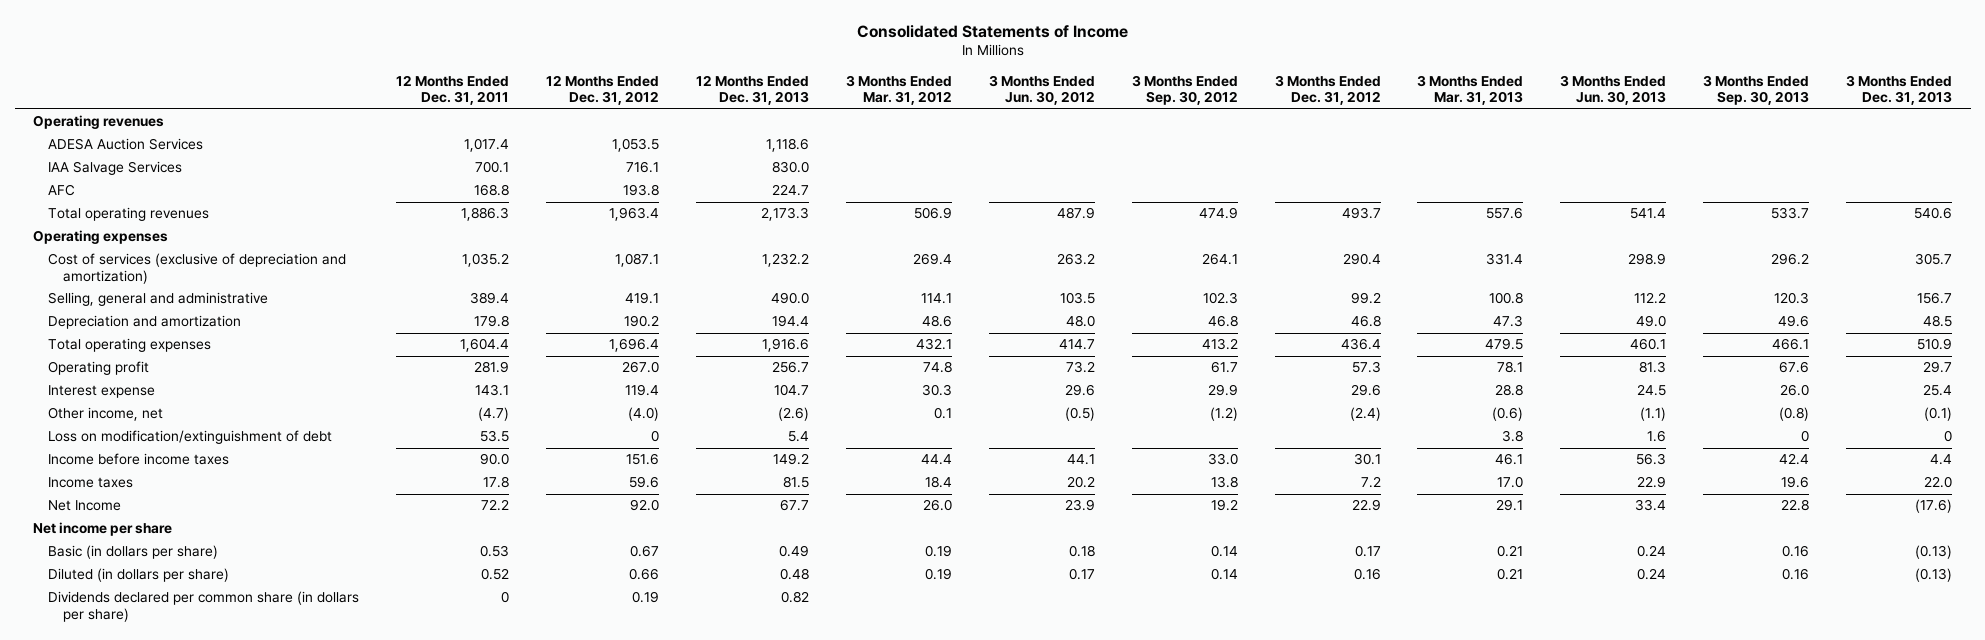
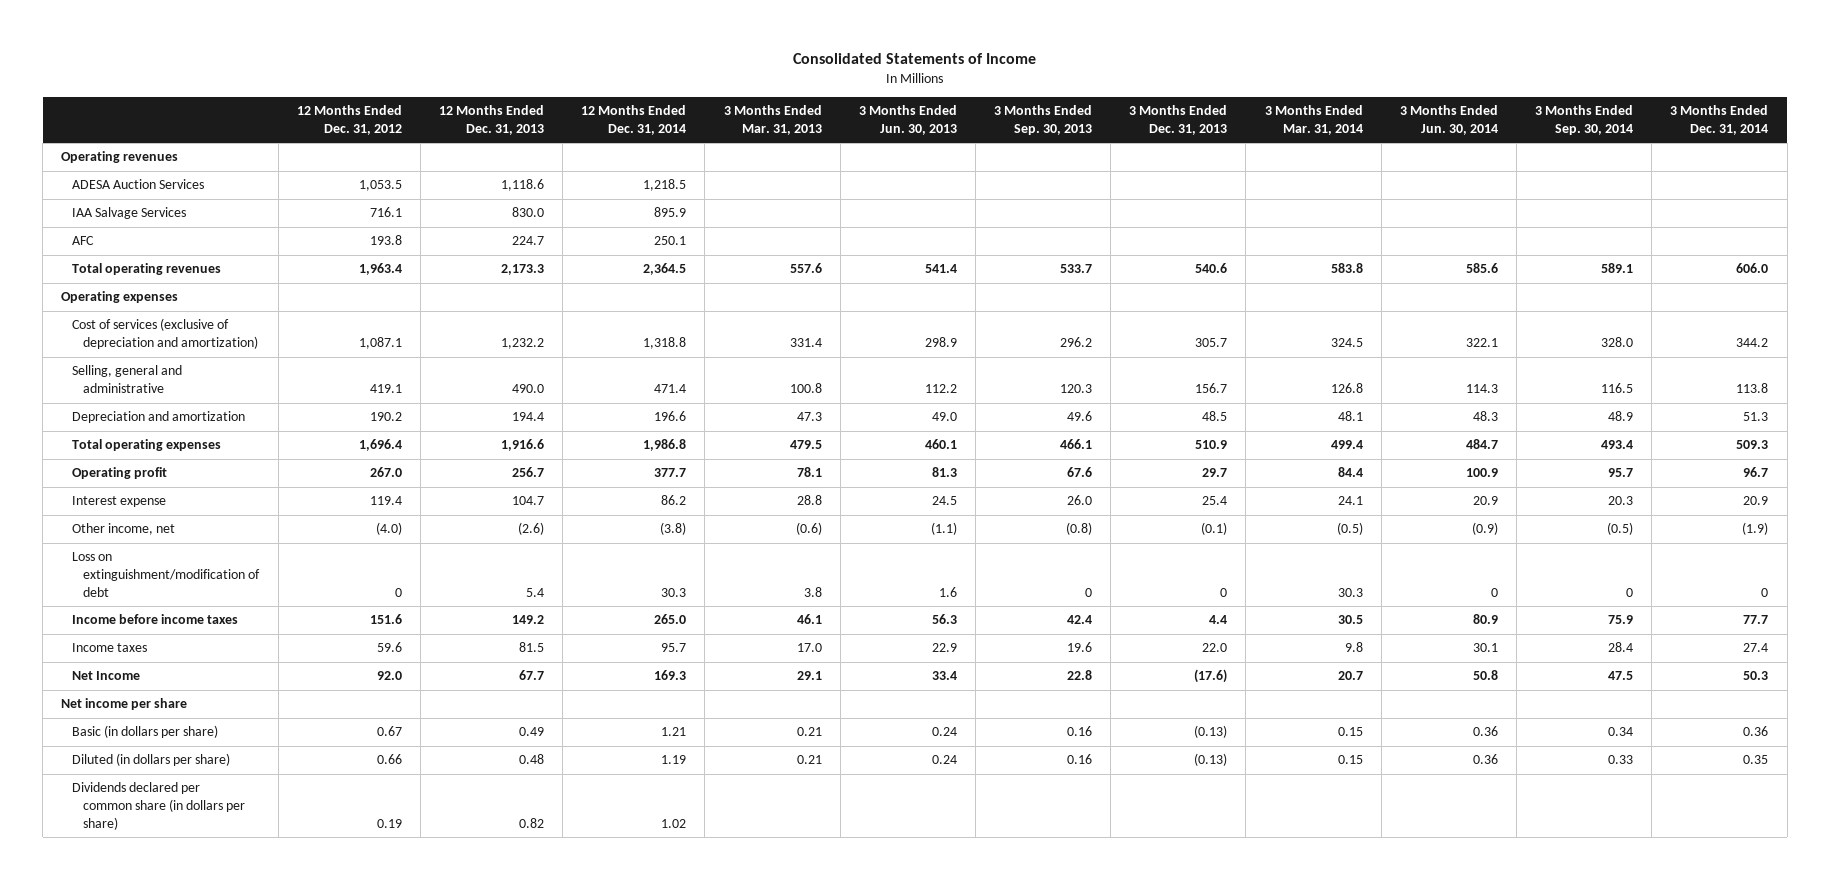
[396,74,510,106] 12 Months Ended Dec. 31, 2011 -> none
[845,74,952,106] 3 Months Ended Mar. 31, 2012 -> none
[988,74,1095,106] 3 Months Ended Jun. 30, 2012 -> none
[1131,74,1238,106] 3 Months Ended Sep. 30, 2012 -> none
[1274,74,1381,106] 3 Months Ended Dec. 31, 2012 -> none
none -> [581,105,687,135] 12 Months Ended Dec. 31, 2014
none -> [1264,105,1363,135] 3 Months Ended Mar. 31, 2014
none -> [1399,105,1498,135] 3 Months Ended Jun. 30, 2014
none -> [1535,105,1634,135] 3 Months Ended Sep. 30, 2014
none -> [1670,105,1769,135] 3 Months Ended Dec. 31, 2014
[48,430,333,445] Loss on modification/extinguishment of debt -> [72,552,261,597] Loss on extinguishment/modification of debt

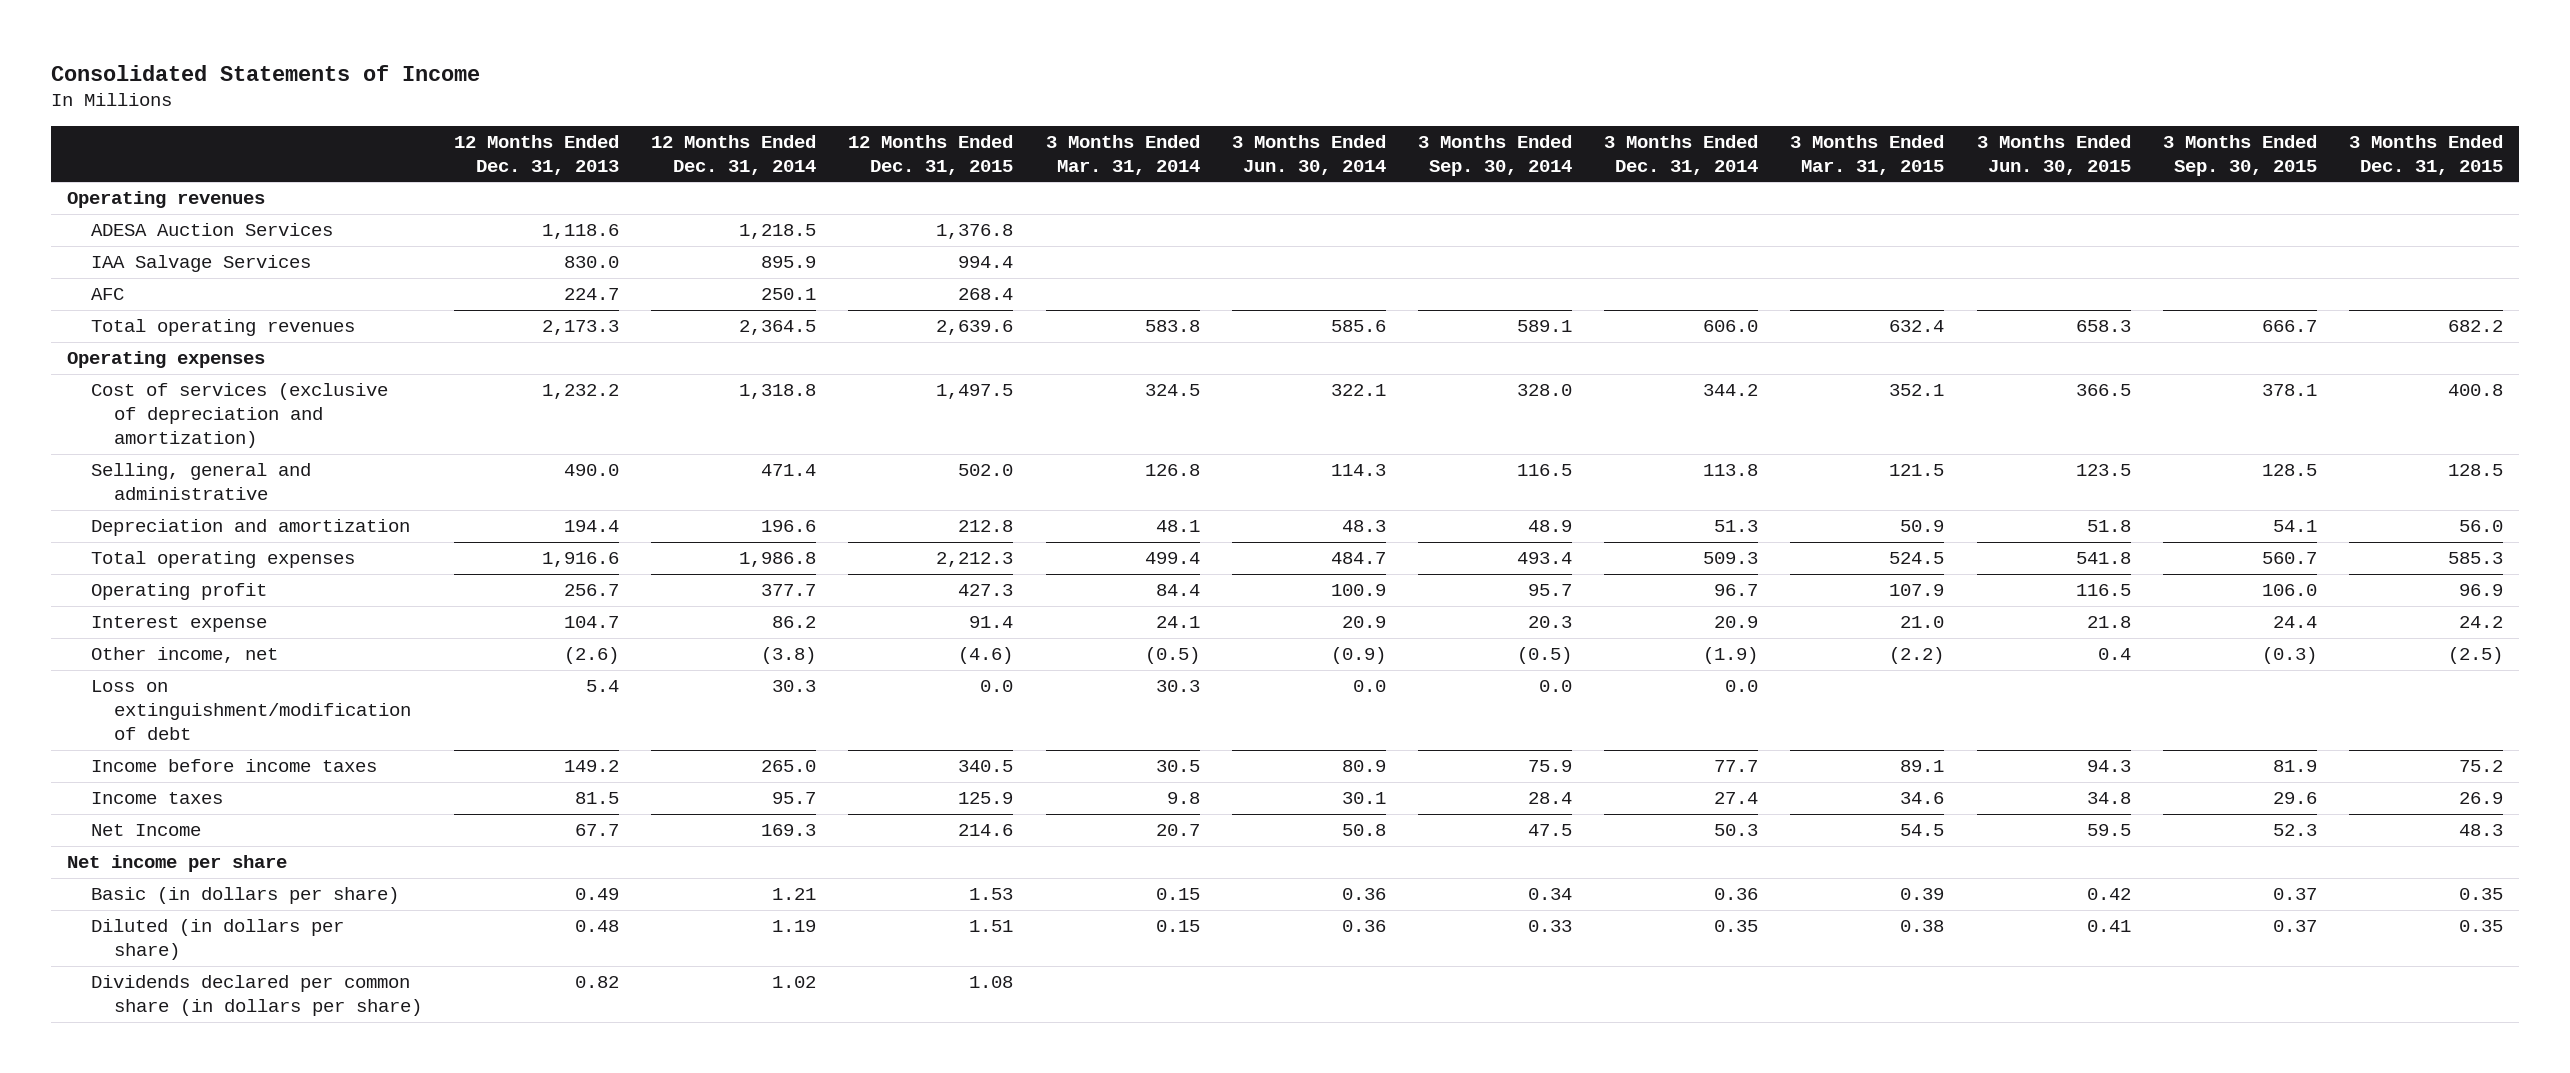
[296,105,402,135] 12 Months Ended Dec. 31, 2012 -> none
[723,105,822,135] 3 Months Ended Mar. 31, 2013 -> none
[858,105,957,135] 3 Months Ended Jun. 30, 2013 -> none
[994,105,1093,135] 3 Months Ended Sep. 30, 2013 -> none
[1129,105,1228,135] 3 Months Ended Dec. 31, 2013 -> none
none -> [848,134,1014,175] 12 Months Ended Dec. 31, 2015
none -> [1790,134,1945,175] 3 Months Ended Mar. 31, 2015
none -> [1976,134,2131,175] 3 Months Ended Jun. 30, 2015
none -> [2162,134,2317,176] 3 Months Ended Sep. 30, 2015
none -> [2349,134,2504,175] 3 Months Ended Dec. 31, 2015
[1490,587,1498,597] 0 -> [1352,680,1386,693] 0.0
[1626,587,1634,597] 0 -> [1538,680,1572,693] 0.0
[1761,587,1769,597] 0 -> [1725,680,1759,693] 0.0

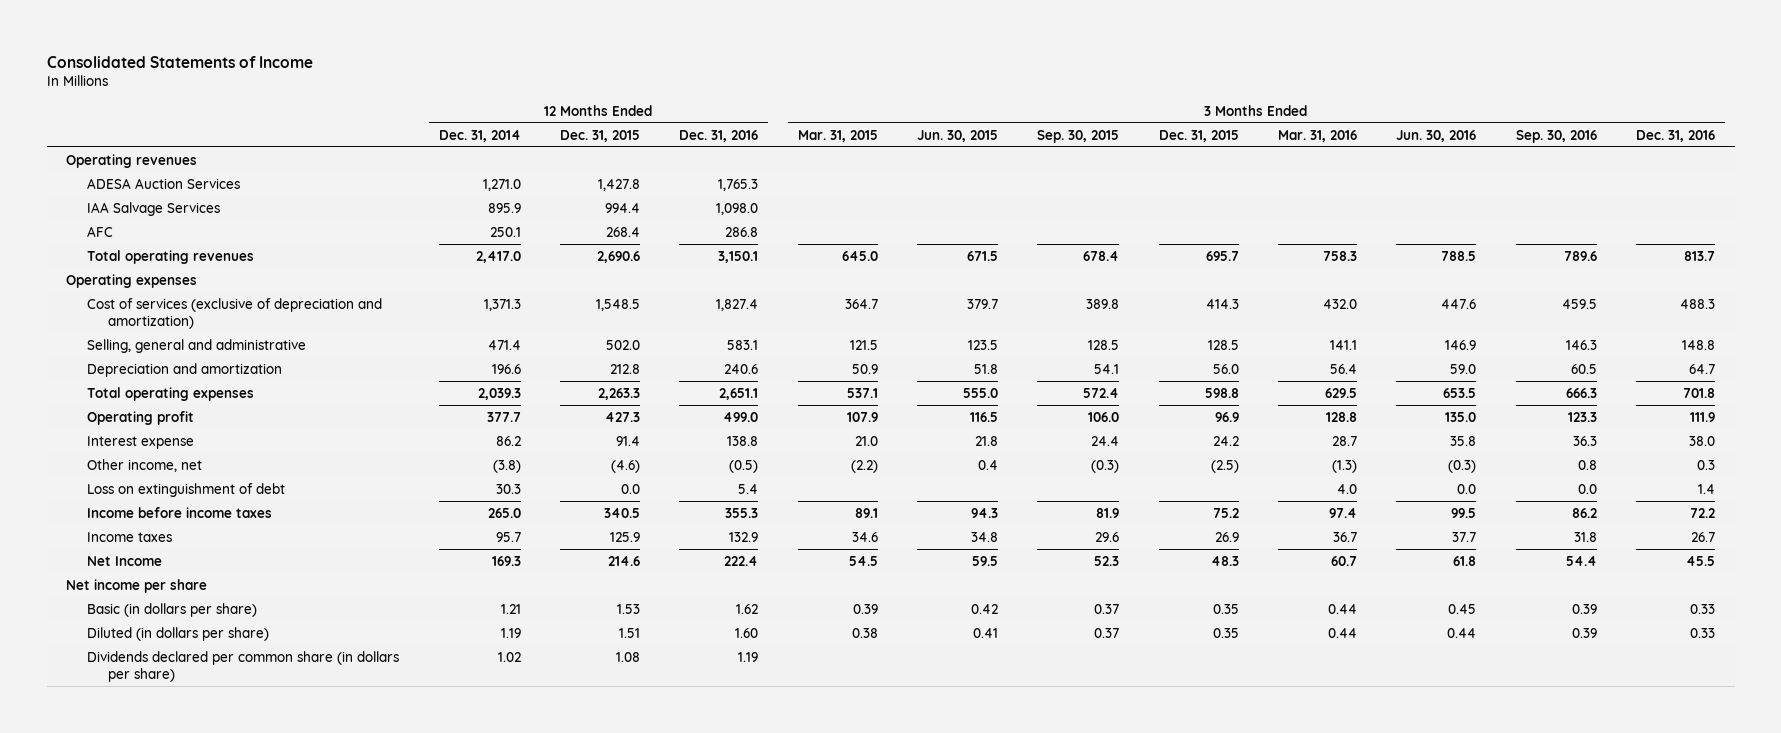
[453,134,619,175] 12 Months Ended Dec. 31, 2013 -> none
[1045,134,1200,175] 3 Months Ended Mar. 31, 2014 -> none
[1231,134,1386,175] 3 Months Ended Jun. 30, 2014 -> none
[1417,134,1572,176] 3 Months Ended Sep. 30, 2014 -> none
[1604,134,1759,175] 3 Months Ended Dec. 31, 2014 -> none
none -> [679,129,759,142] Dec. 31, 2016
none -> [1277,129,1357,142] Mar. 31, 2016
none -> [1396,129,1477,142] Jun. 30, 2016
none -> [1515,129,1597,143] Sep. 30, 2016
none -> [1635,129,1715,142] Dec. 31, 2016
[739,224,817,240] 1,218.5 -> [482,178,521,191] 1,271.0
[936,224,1014,240] 1,376.8 -> [597,178,640,191] 1,427.8
[739,320,817,336] 2,364.5 -> [475,250,521,263] 2,417.0
[936,320,1014,336] 2,639.6 -> [596,250,640,263] 2,690.6
[1889,320,1945,333] 632.4 -> [841,250,878,261] 645.0
[2075,320,2131,333] 658.3 -> [966,250,998,261] 671.5
[2261,320,2317,333] 666.7 -> [1083,250,1120,261] 678.4
[2448,320,2504,333] 682.2 -> [1205,250,1239,261] 695.7
[739,384,817,400] 1,318.8 -> [483,298,521,311] 1,371.3
[936,384,1014,400] 1,497.5 -> [595,298,640,311] 1,548.5
[1889,384,1945,397] 352.1 -> [844,298,878,309] 364.7
[2075,384,2131,397] 366.5 -> [966,298,998,309] 379.7
[2261,384,2317,397] 378.1 -> [1086,298,1120,309] 389.8
[2448,384,2504,397] 400.8 -> [1205,298,1239,309] 414.3
[739,552,817,568] 1,986.8 -> [477,387,521,400] 2,039.3
[936,552,1014,568] 2,212.3 -> [597,387,640,400] 2,263.3
[1889,552,1945,565] 524.5 -> [846,387,878,398] 537.1
[2075,552,2131,565] 541.8 -> [962,387,998,398] 555.0
[2261,552,2317,565] 560.7 -> [1083,387,1120,398] 572.4
[2448,552,2504,565] 585.3 -> [1204,387,1239,398] 598.8
[90,680,411,741] Loss on extinguishment/modification of debt -> [87,482,286,497] Loss on extinguishment of debt

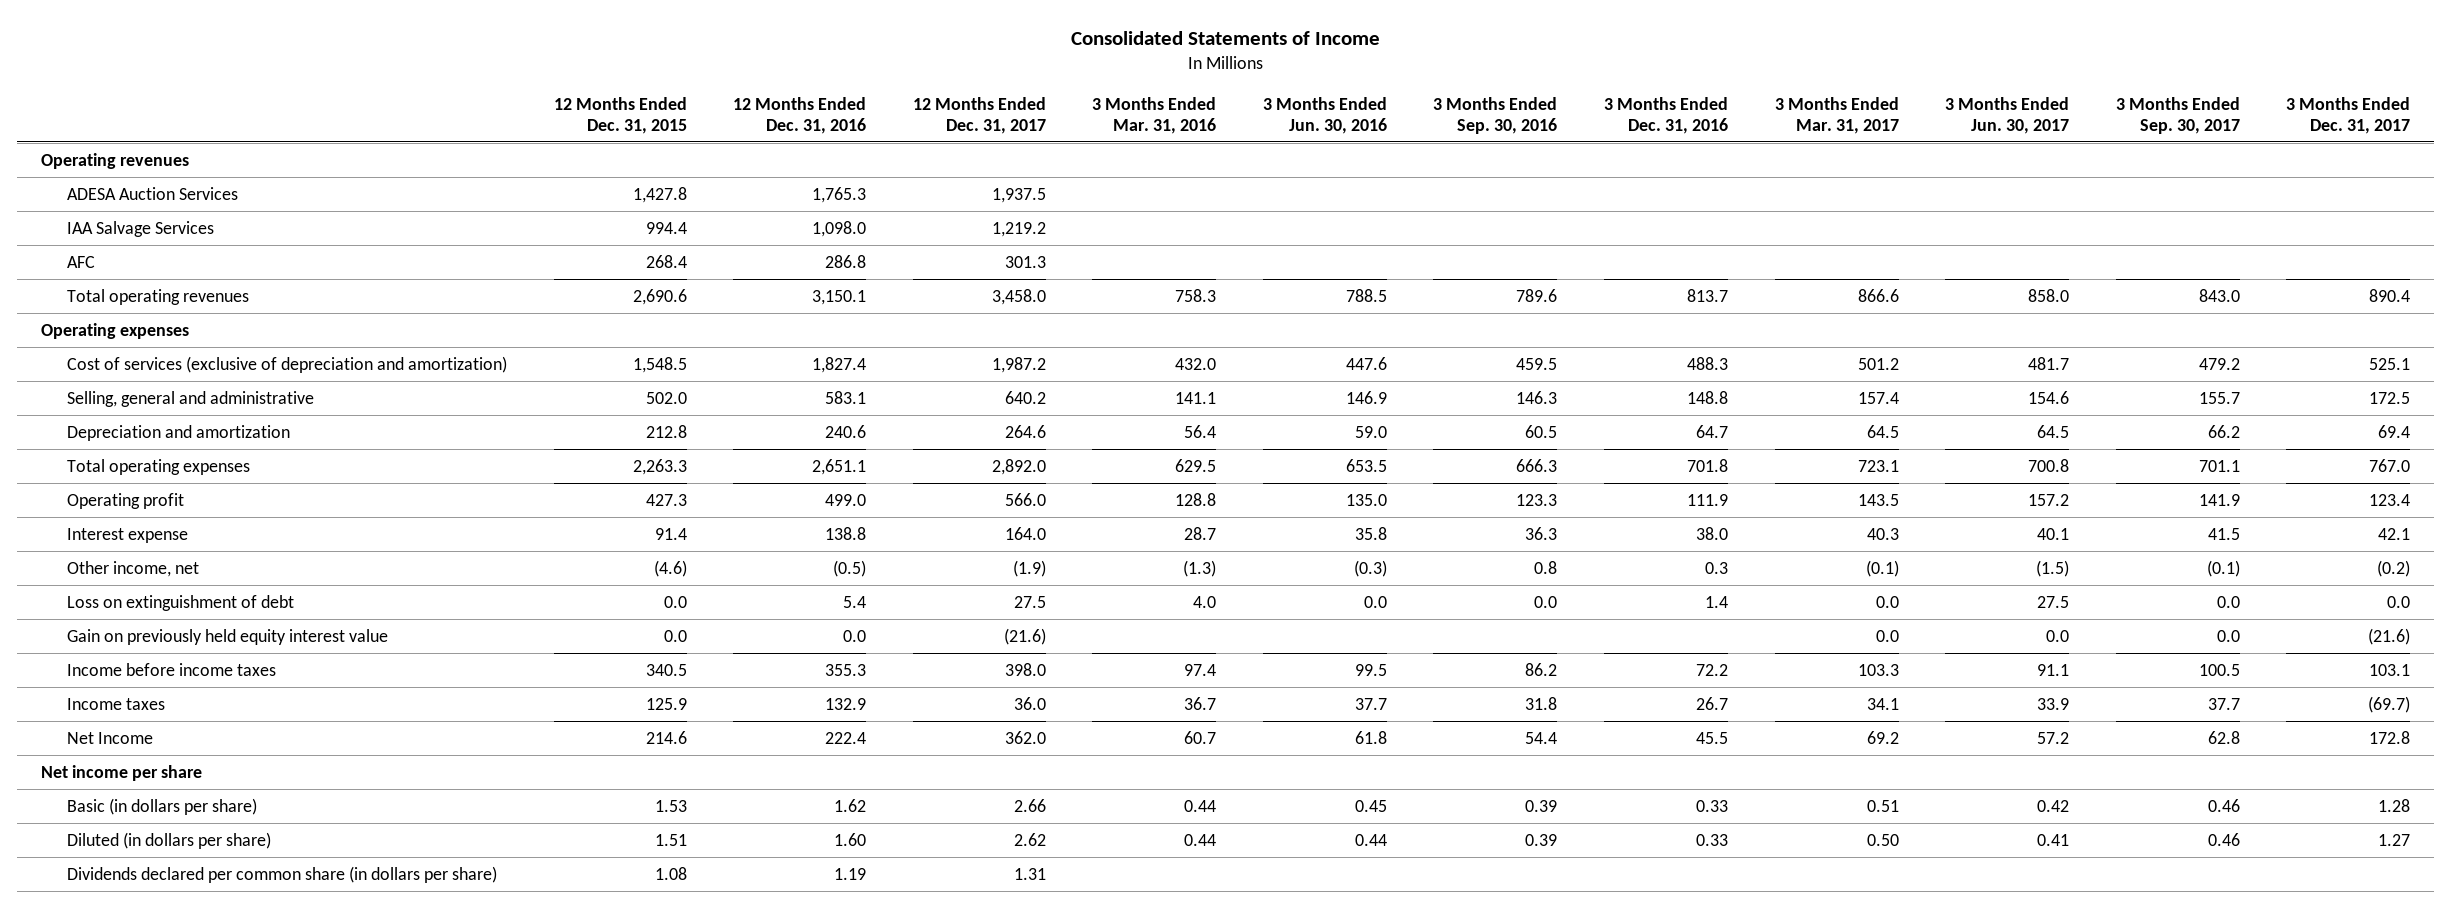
[438,129,521,142] Dec. 31, 2014 -> none
[797,129,878,142] Mar. 31, 2015 -> none
[916,129,998,142] Jun. 30, 2015 -> none
[1037,129,1120,143] Sep. 30, 2015 -> none
[1158,129,1239,142] Dec. 31, 2015 -> none
none -> [912,96,1046,134] 12 Months Ended Dec. 31, 2017
none -> [1774,96,1899,134] 3 Months Ended Mar. 31, 2017
none -> [1945,96,2070,134] 3 Months Ended Jun. 30, 2017
none -> [2115,96,2240,134] 3 Months Ended Sep. 30, 2017
none -> [2286,96,2411,134] 3 Months Ended Dec. 31, 2017
none -> [67,628,389,645] Gain on previously held equity interest value

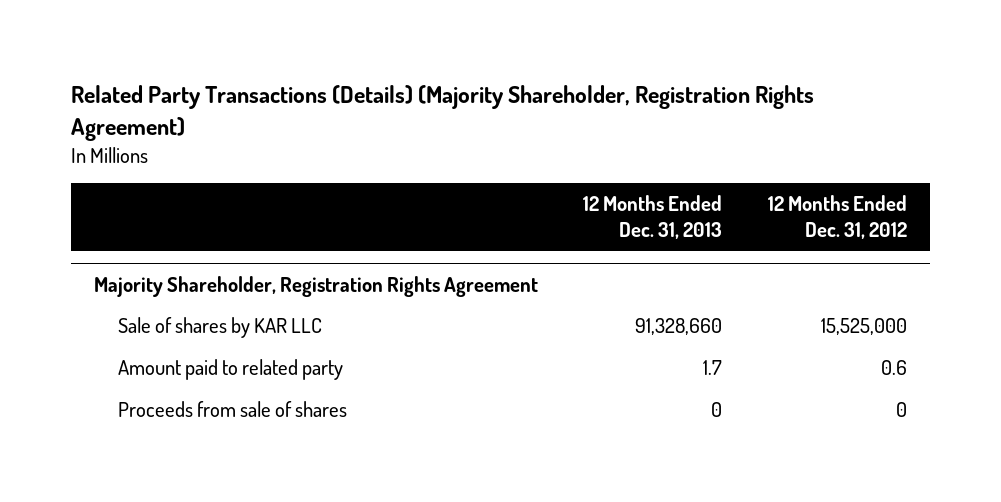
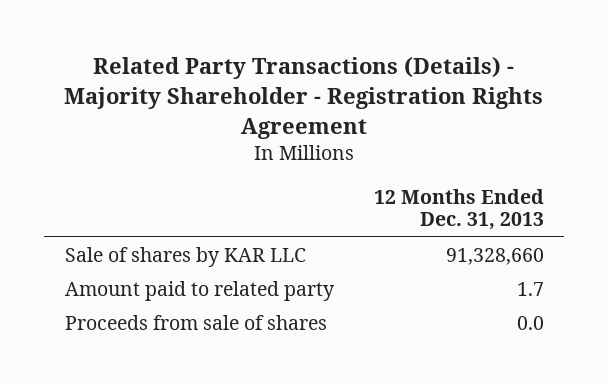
[71,84,815,141] Related Party Transactions (Details) (Majority Shareholder, Registration Rights Agreement) -> [64,57,544,140] Related Party Transactions (Details) - Majority Shareholder - Registration Rights Agreement
[767,195,907,239] 12 Months Ended Dec. 31, 2012 -> none
[93,275,538,297] Majority Shareholder, Registration Rights Agreement -> none
[711,402,723,418] 0 -> [516,316,544,331] 0.0

